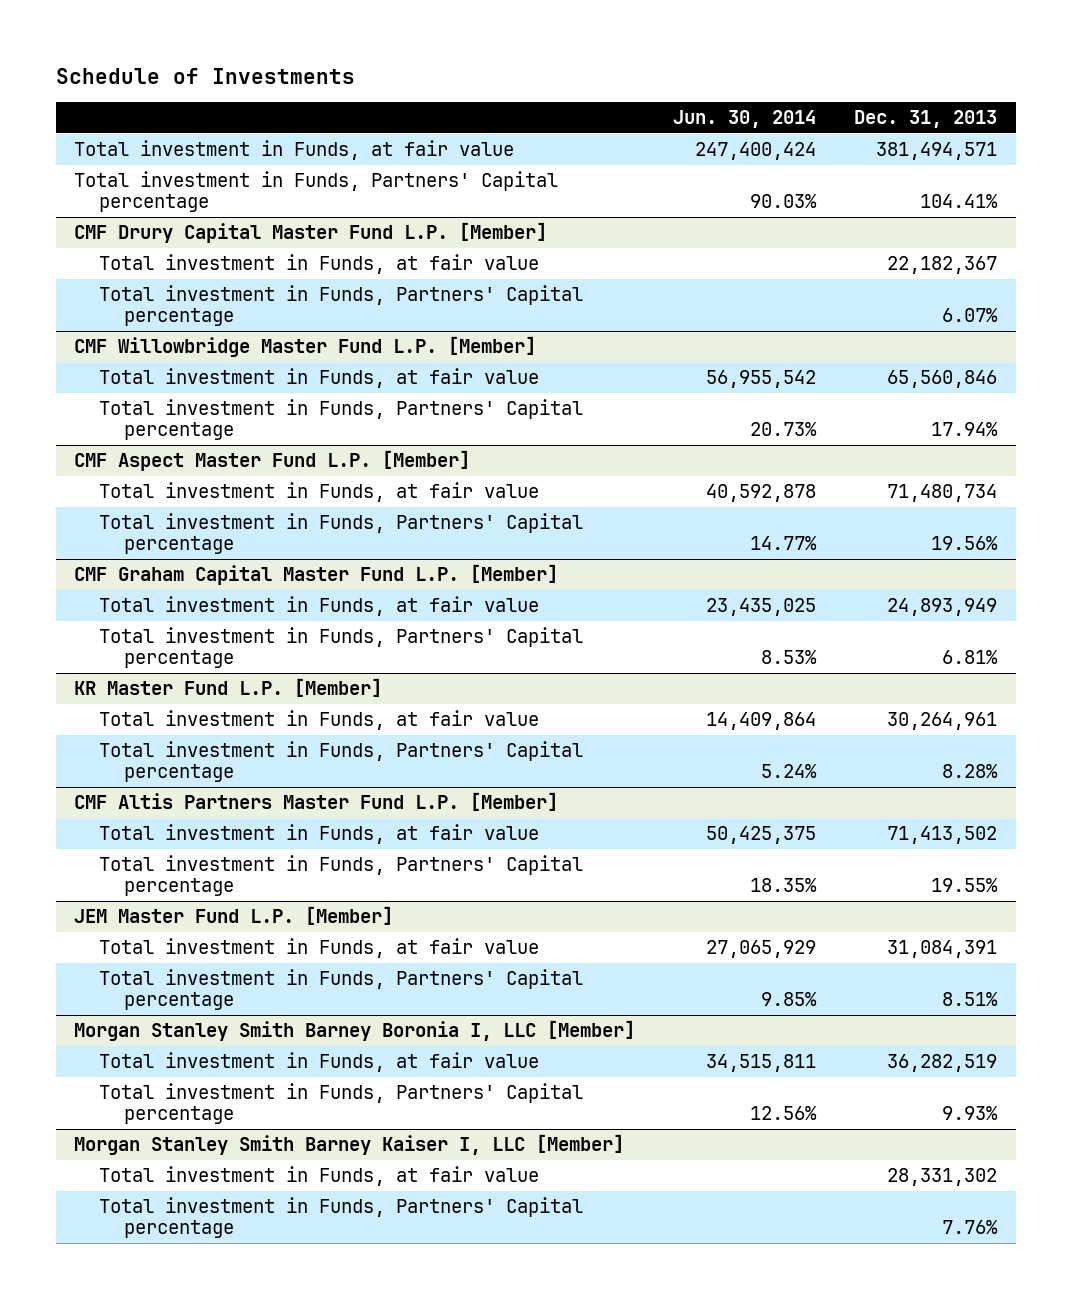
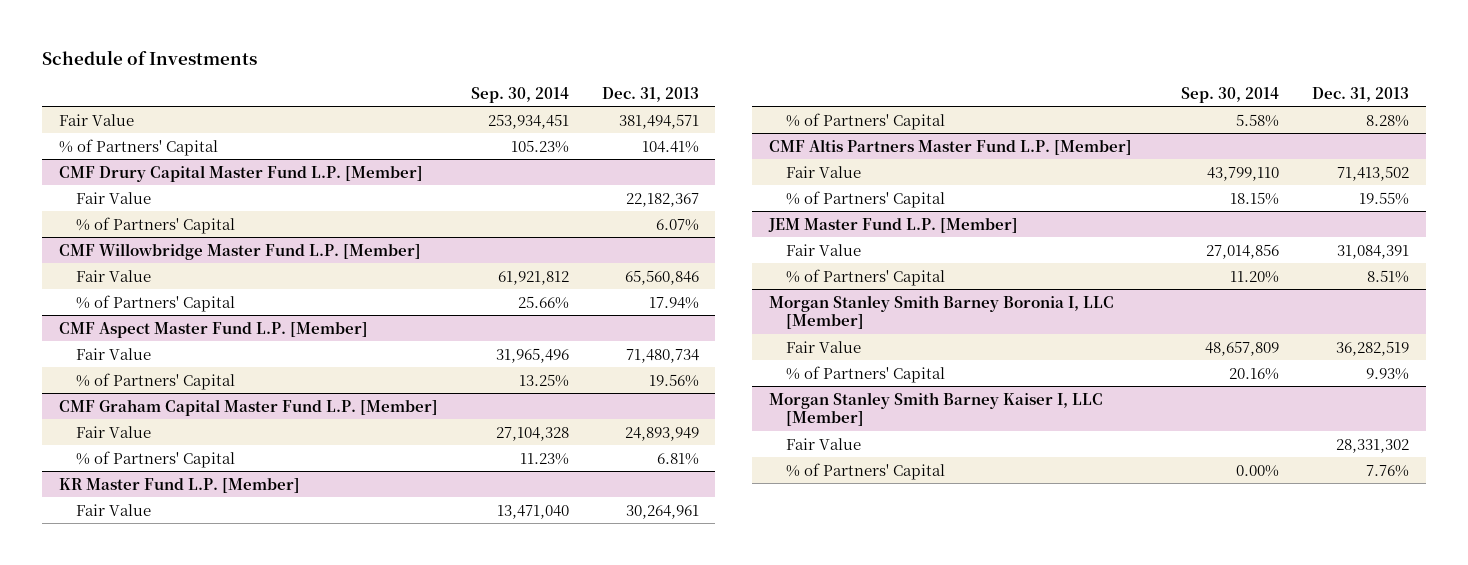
[673,110,817,129] Jun. 30, 2014 -> none
none -> [470,86,569,103] Sep. 30, 2014
[74,140,515,161] Total investment in Funds, at fair value -> [58,113,134,126] Fair Value
[74,171,559,213] Total investment in Funds, Partners' Capital percentage -> [58,138,218,156] % of Partners' Capital
[99,285,584,327] Total investment in Funds, Partners' Capital percentage -> none
[99,254,540,275] Total investment in Funds, at fair value -> [75,191,151,204] Fair Value
none -> [75,216,235,234] % of Partners' Capital
[99,368,540,389] Total investment in Funds, at fair value -> [75,269,151,282] Fair Value
[99,399,584,441] Total investment in Funds, Partners' Capital percentage -> [75,294,235,312] % of Partners' Capital
[99,482,540,503] Total investment in Funds, at fair value -> [75,347,151,360] Fair Value
[99,513,584,555] Total investment in Funds, Partners' Capital percentage -> [75,372,235,390] % of Partners' Capital
[99,596,540,617] Total investment in Funds, at fair value -> [75,425,151,438] Fair Value
[99,627,584,669] Total investment in Funds, Partners' Capital percentage -> [75,450,235,468] % of Partners' Capital
[99,710,540,731] Total investment in Funds, at fair value -> [75,503,151,516] Fair Value
[99,741,584,783] Total investment in Funds, Partners' Capital percentage -> [785,112,945,130] % of Partners' Capital
[99,824,540,845] Total investment in Funds, at fair value -> [785,165,861,178] Fair Value
[99,855,584,897] Total investment in Funds, Partners' Capital percentage -> [785,190,945,208] % of Partners' Capital
[99,938,540,959] Total investment in Funds, at fair value -> [785,243,861,256] Fair Value
[99,969,584,1011] Total investment in Funds, Partners' Capital percentage -> [785,268,945,286] % of Partners' Capital
[99,1052,540,1073] Total investment in Funds, at fair value -> [785,340,861,353] Fair Value
[99,1083,584,1125] Total investment in Funds, Partners' Capital percentage -> [785,365,945,383] % of Partners' Capital
[99,1166,540,1187] Total investment in Funds, at fair value -> [785,437,861,450] Fair Value
[99,1197,584,1239] Total investment in Funds, Partners' Capital percentage -> [785,462,945,480] % of Partners' Capital

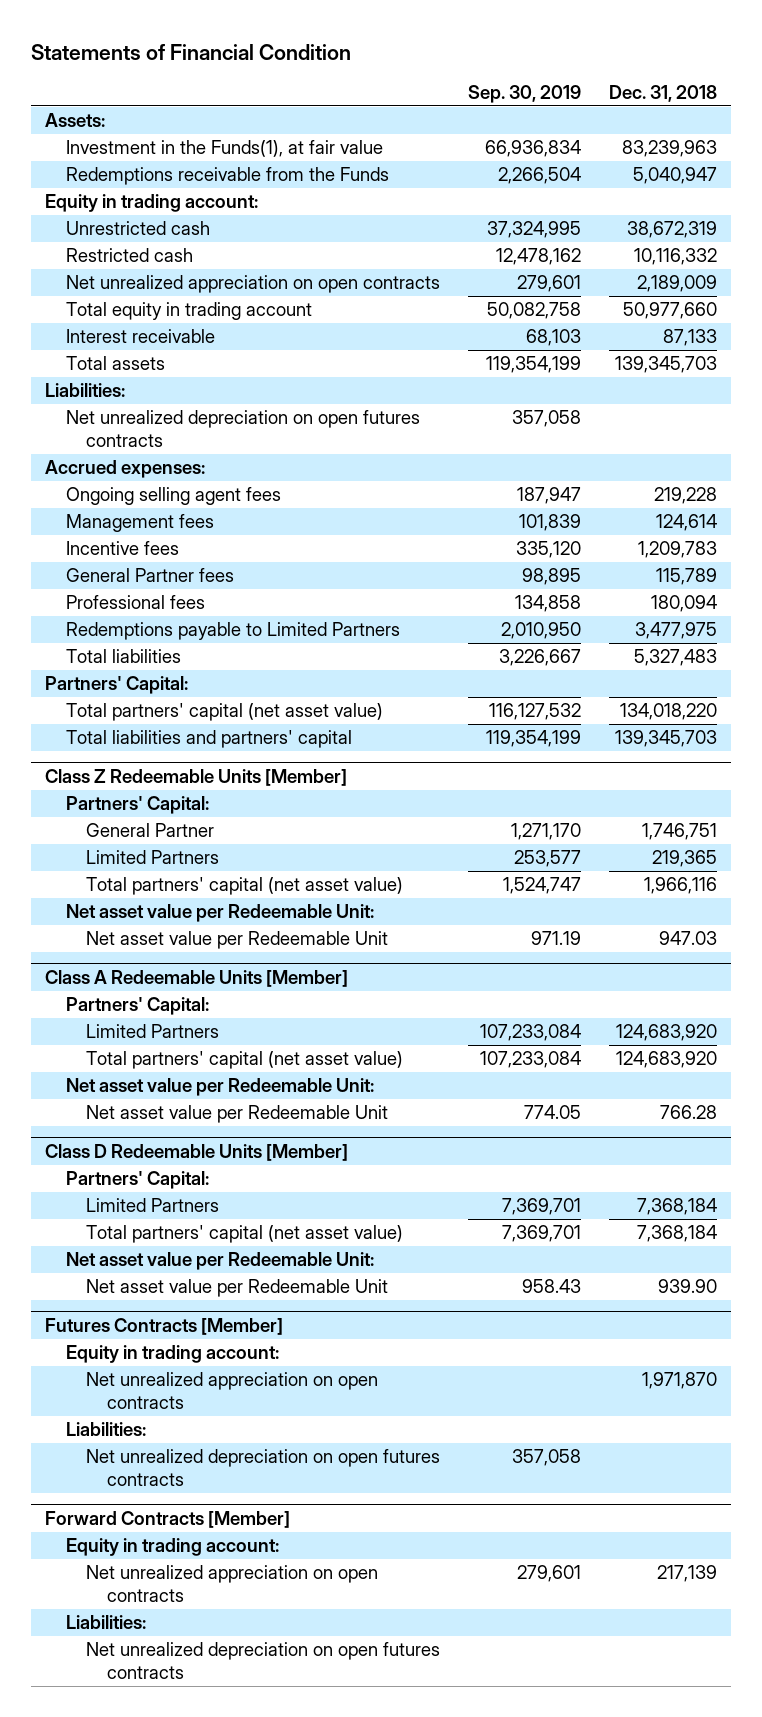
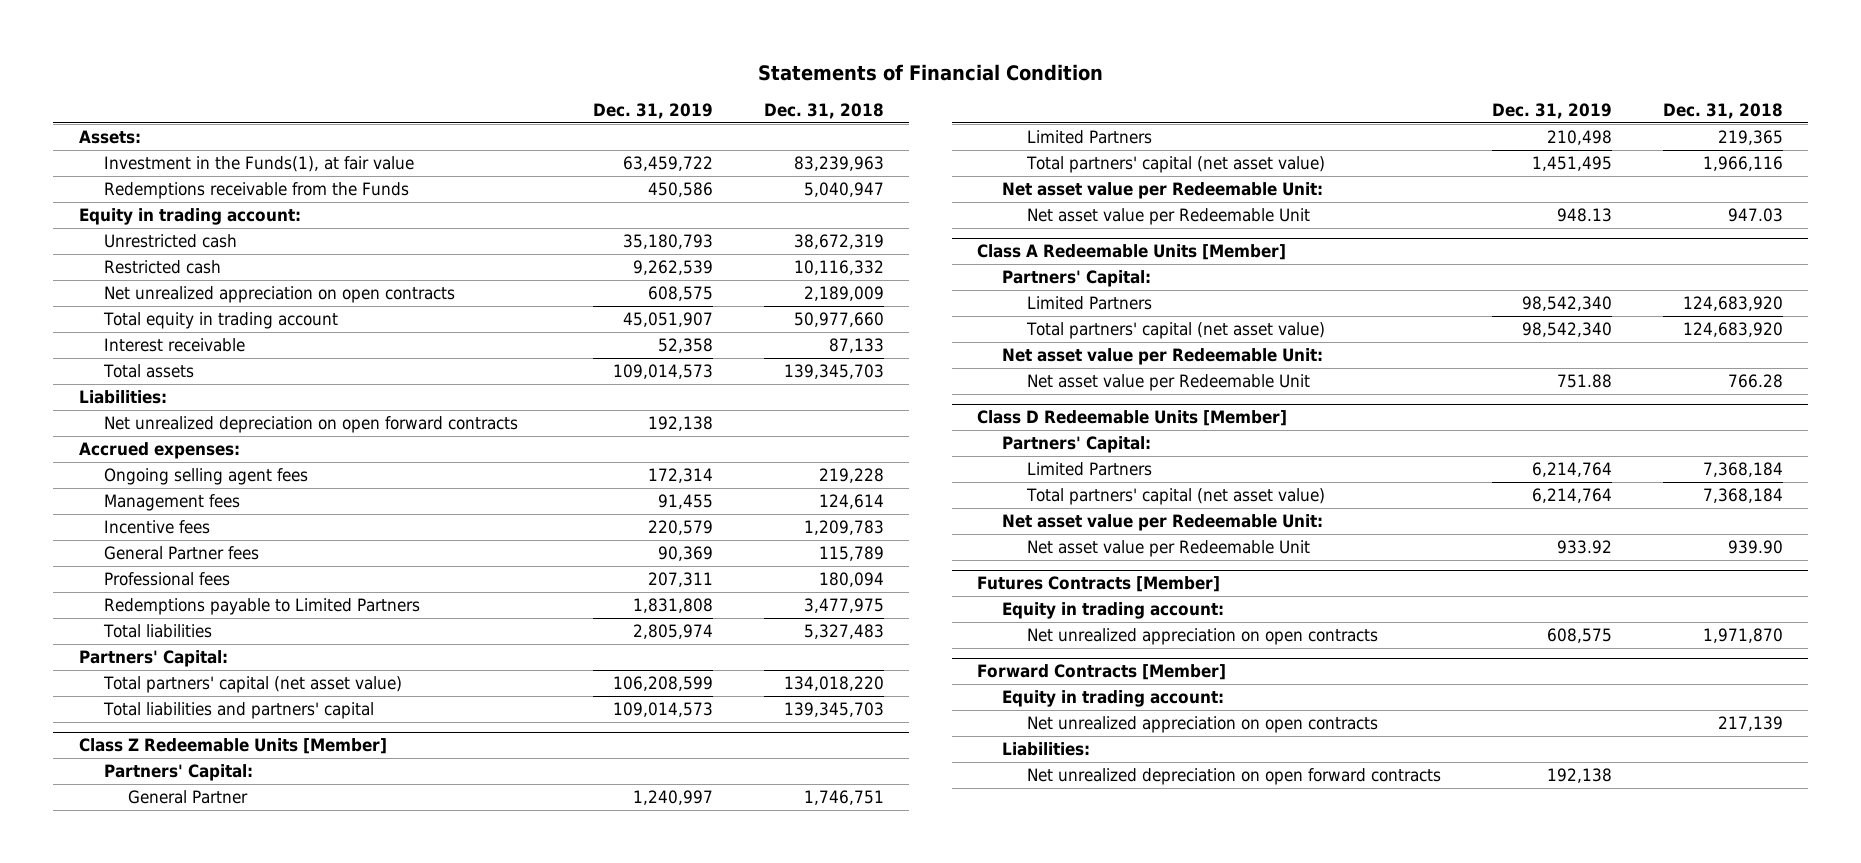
[468,84,582,103] Sep. 30, 2019 -> none
none -> [593,103,714,120] Dec. 31, 2019
[65,410,420,447] Net unrealized depreciation on open futures contracts -> [103,416,518,434] Net unrealized depreciation on open forward contracts
[65,1422,146,1437] Liabilities: -> none
[86,1449,441,1486] Net unrealized depreciation on open futures contracts -> none
[86,1642,441,1679] Net unrealized depreciation on open futures contracts -> [1027,768,1442,786] Net unrealized depreciation on open forward contracts

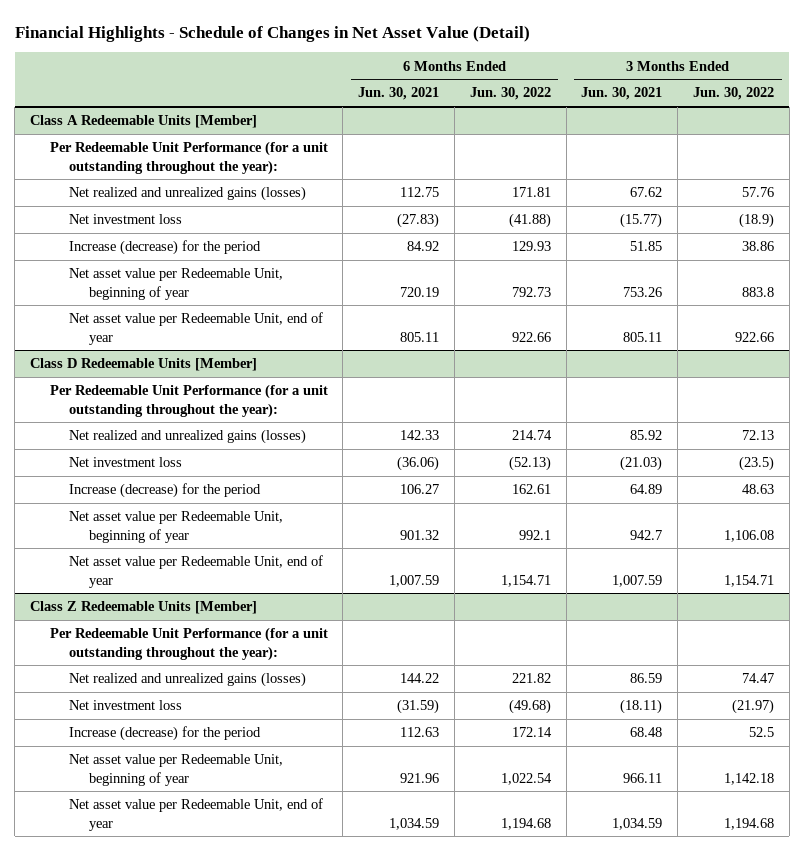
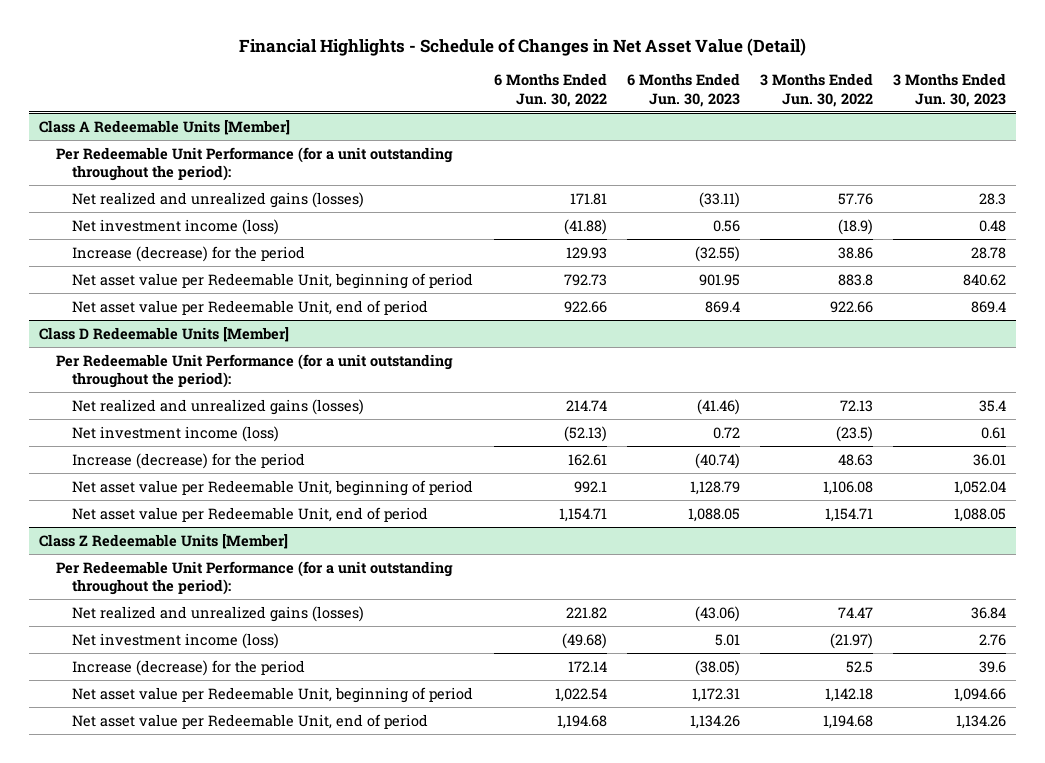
[358,87,440,101] Jun. 30, 2021 -> none
[581,87,663,101] Jun. 30, 2021 -> none
none -> [626,73,740,107] 6 Months Ended Jun. 30, 2023
none -> [892,73,1006,107] 3 Months Ended Jun. 30, 2023
[49,141,328,175] Per Redeemable Unit Performance (for a unit outstanding throughout the year): -> [55,146,453,181] Per Redeemable Unit Performance (for a unit outstanding throughout the period):
[69,214,183,225] Net investment loss -> [72,218,280,235] Net investment income (loss)
[69,268,284,300] Net asset value per Redeemable Unit, beginning of year -> [72,272,474,289] Net asset value per Redeemable Unit, beginning of period
[69,312,324,345] Net asset value per Redeemable Unit, end of year -> [72,299,429,315] Net asset value per Redeemable Unit, end of period
[49,384,328,418] Per Redeemable Unit Performance (for a unit outstanding throughout the year): -> [55,353,453,388] Per Redeemable Unit Performance (for a unit outstanding throughout the period):
[69,457,183,468] Net investment loss -> [72,425,280,442] Net investment income (loss)
[69,511,284,543] Net asset value per Redeemable Unit, beginning of year -> [72,479,474,496] Net asset value per Redeemable Unit, beginning of period
[69,555,324,588] Net asset value per Redeemable Unit, end of year -> [72,506,429,522] Net asset value per Redeemable Unit, end of period
[49,627,328,661] Per Redeemable Unit Performance (for a unit outstanding throughout the year): -> [55,560,453,595] Per Redeemable Unit Performance (for a unit outstanding throughout the period):
[69,700,183,711] Net investment loss -> [72,632,280,649] Net investment income (loss)
[69,754,284,786] Net asset value per Redeemable Unit, beginning of year -> [72,686,474,703] Net asset value per Redeemable Unit, beginning of period
[69,798,324,831] Net asset value per Redeemable Unit, end of year -> [72,713,429,729] Net asset value per Redeemable Unit, end of period

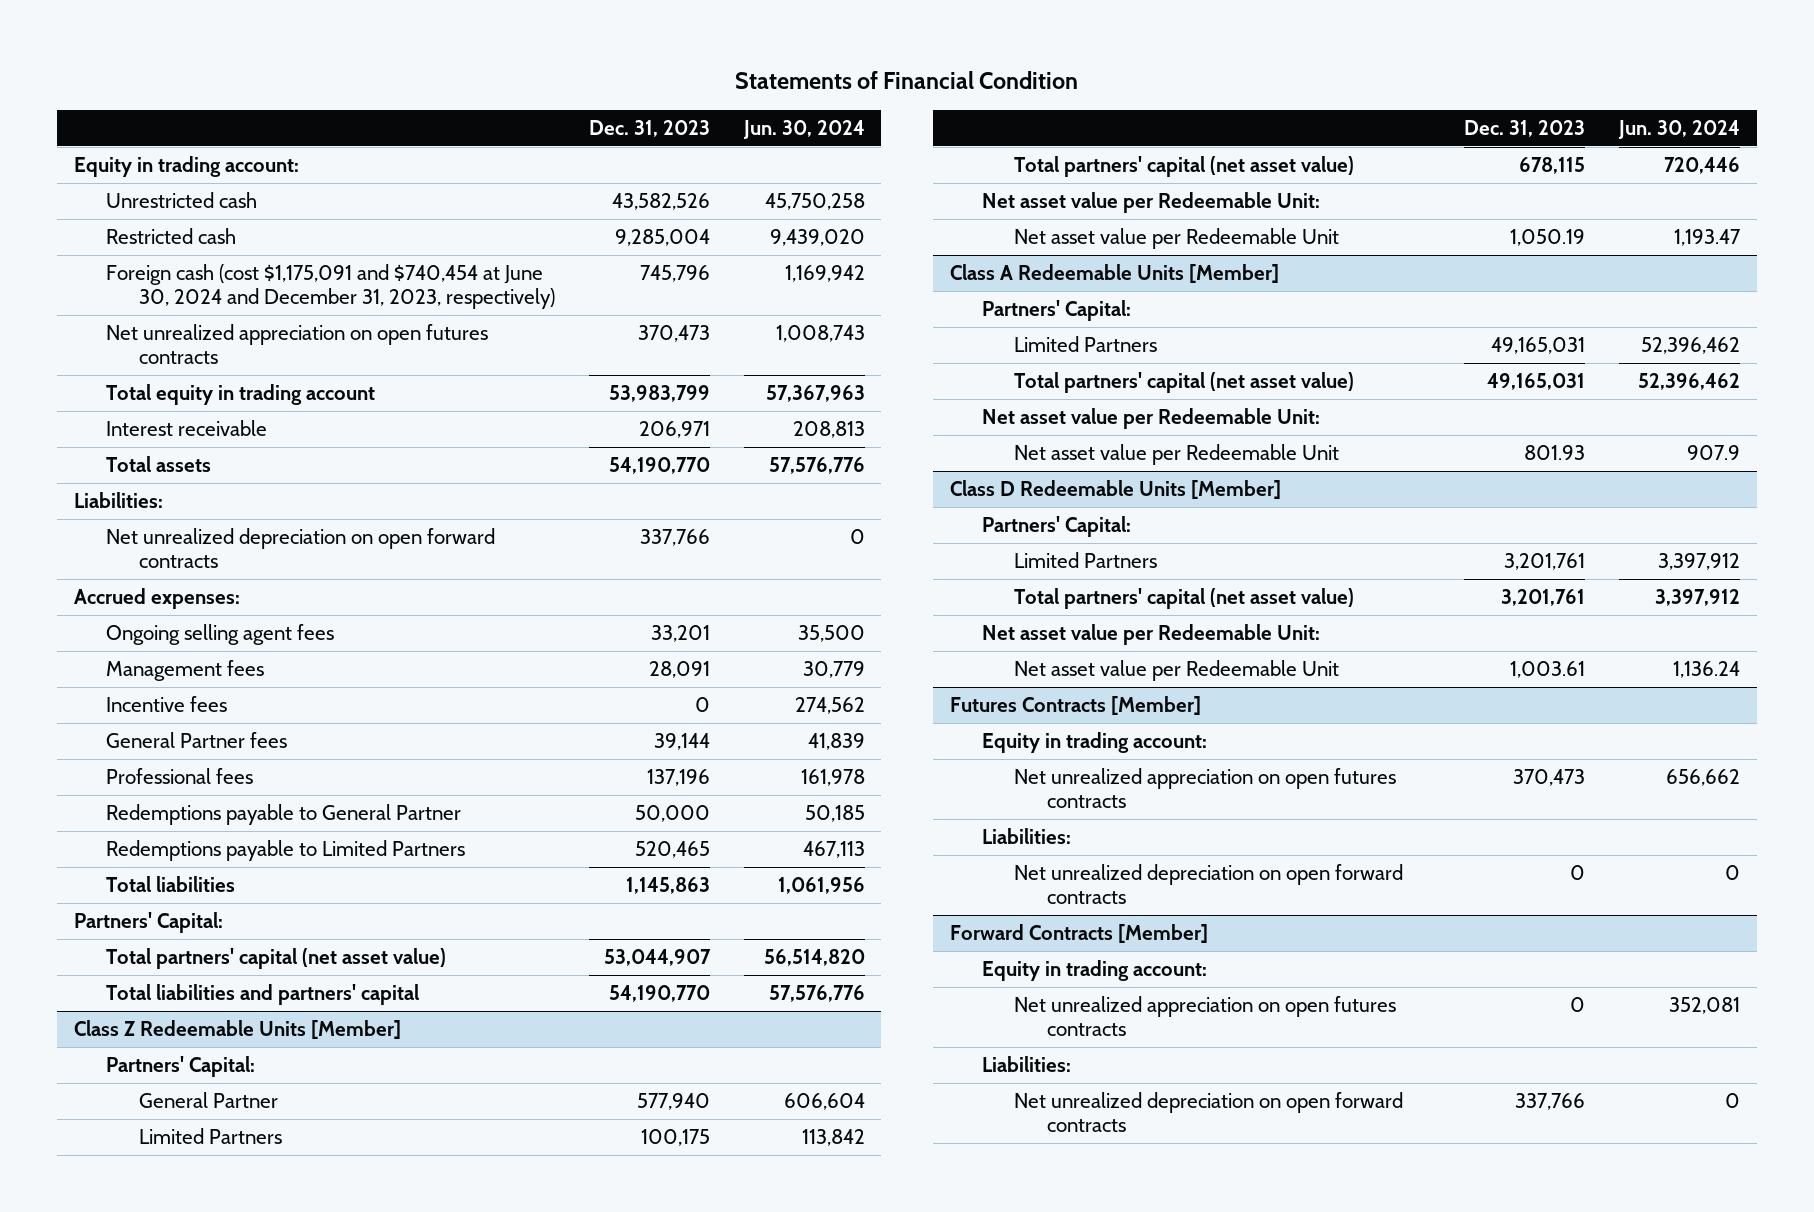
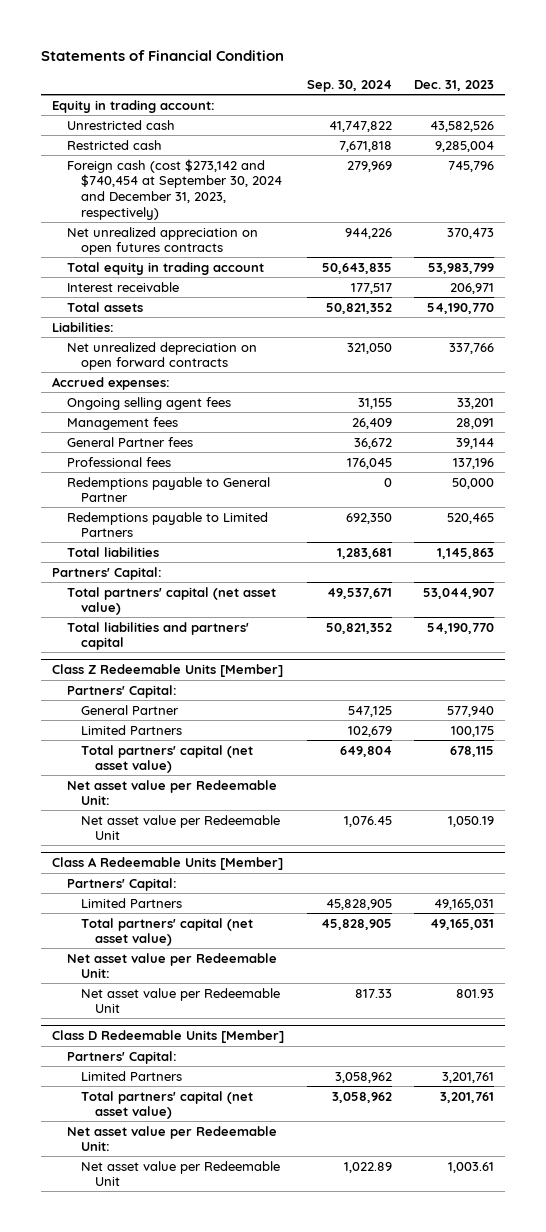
[742,119,865,139] Jun. 30, 2024 -> none
none -> [306,80,392,93] Sep. 30, 2024
[106,264,555,310] Foreign cash (cost $1,175,091 and $740,454 at June 30, 2024 and December 31, 2023, respectively) -> [66,158,282,220] Foreign cash (cost $273,142 and $740,454 at September 30, 2024 and December 31, 2023, respectively)
[106,696,228,713] Incentive fees -> none
[949,696,1201,716] Futures Contracts [Member] -> none
[982,732,1208,754] Equity in trading account: -> none
[1014,768,1397,809] Net unrealized appreciation on open futures contracts -> none
[982,828,1072,845] Liabilities: -> none
[1014,864,1404,905] Net unrealized depreciation on open forward contracts -> none
[949,924,1208,944] Forward Contracts [Member] -> none
[982,960,1208,982] Equity in trading account: -> none
[1014,996,1397,1037] Net unrealized appreciation on open futures contracts -> none
[982,1056,1072,1073] Liabilities: -> none
[1014,1092,1404,1133] Net unrealized depreciation on open forward contracts -> none

